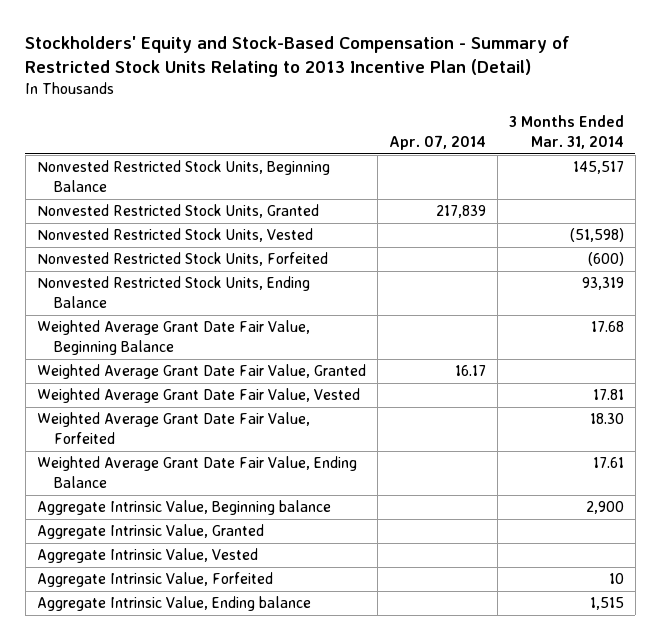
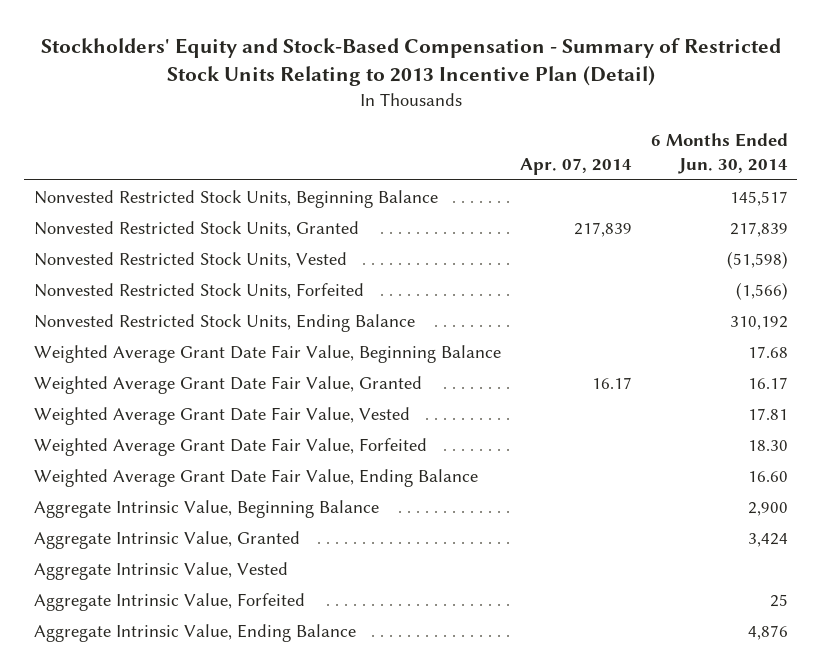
[508,114,624,149] 3 Months Ended Mar. 31, 2014 -> none
none -> [650,133,788,175] 6 Months Ended Jun. 30, 2014
[36,500,331,516] Aggregate Intrinsic Value, Beginning balance -> [33,499,379,518] Aggregate Intrinsic Value, Beginning Balance
[36,596,311,612] Aggregate Intrinsic Value, Ending balance -> [33,623,356,642] Aggregate Intrinsic Value, Ending Balance

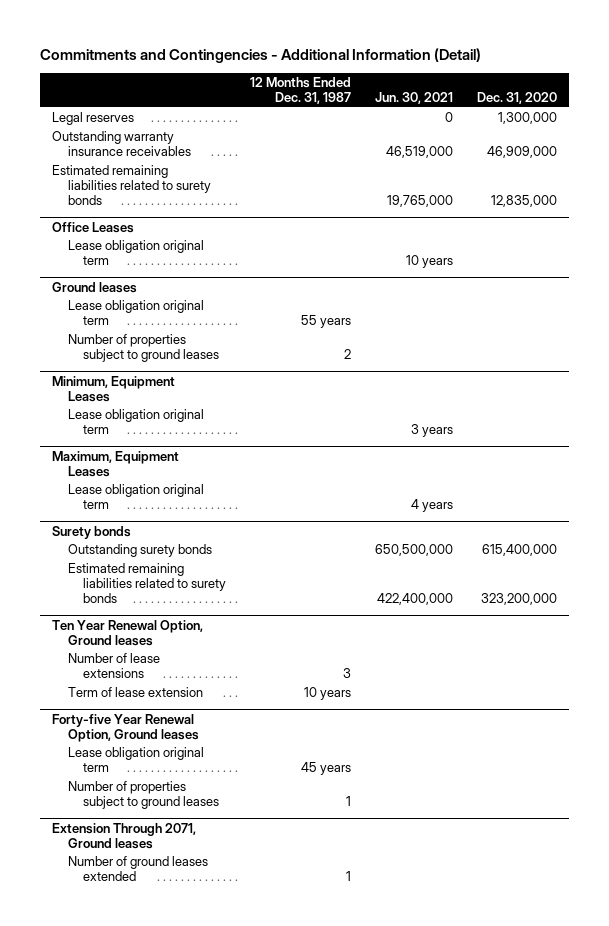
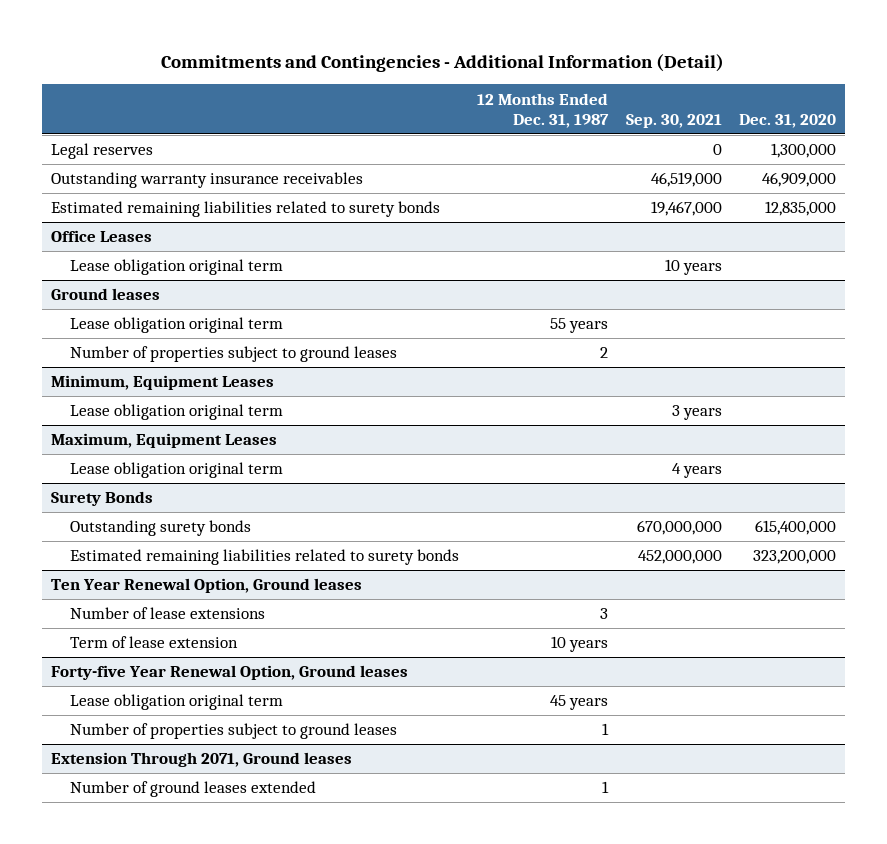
[375,92,454,105] Jun. 30, 2021 -> none
none -> [625,113,722,128] Sep. 30, 2021
[52,525,132,539] Surety bonds -> [50,491,153,507] Surety Bonds

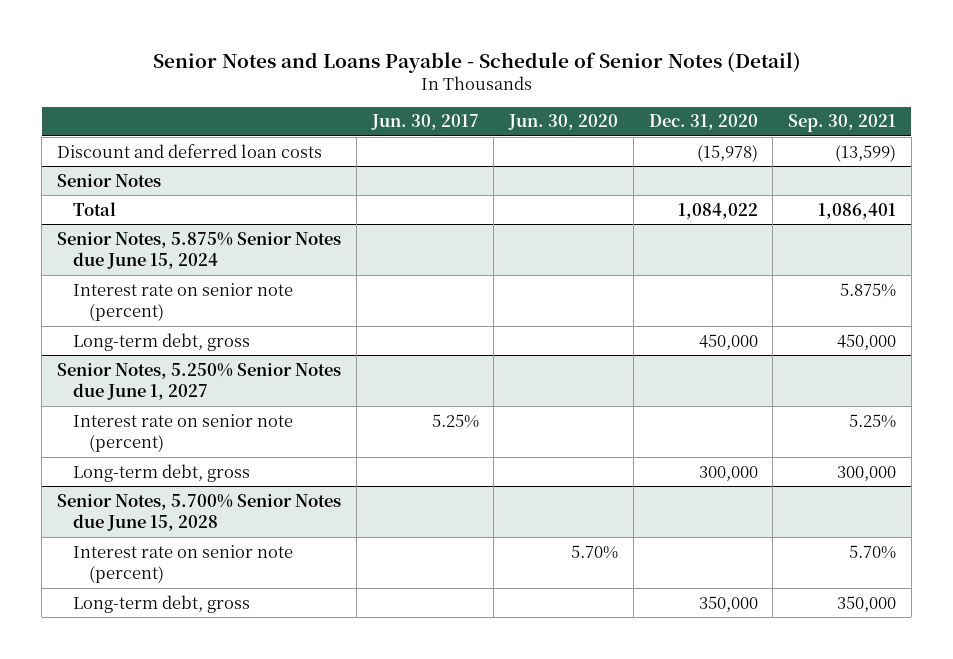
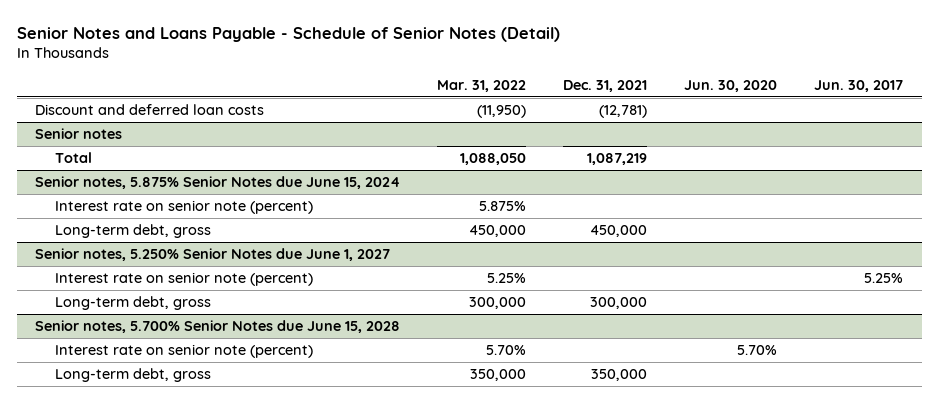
[648,114,758,131] Dec. 31, 2020 -> none
[787,114,896,133] Sep. 30, 2021 -> none
none -> [437,79,527,92] Mar. 31, 2022
none -> [563,79,648,92] Dec. 31, 2021
[57,173,162,187] Senior Notes -> [35,127,123,139] Senior notes
[57,231,342,270] Senior Notes, 5.875% Senior Notes due June 15, 2024 -> [35,175,401,189] Senior notes, 5.875% Senior Notes due June 15, 2024
[57,362,342,401] Senior Notes, 5.250% Senior Notes due June 1, 2027 -> [35,247,391,261] Senior notes, 5.250% Senior Notes due June 1, 2027
[57,493,342,532] Senior Notes, 5.700% Senior Notes due June 15, 2028 -> [35,319,401,333] Senior notes, 5.700% Senior Notes due June 15, 2028

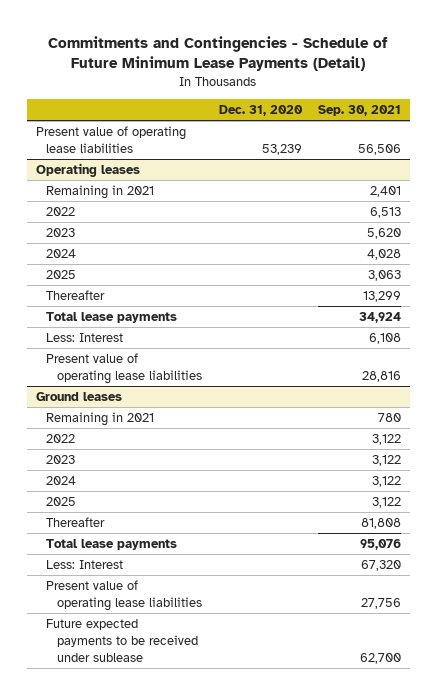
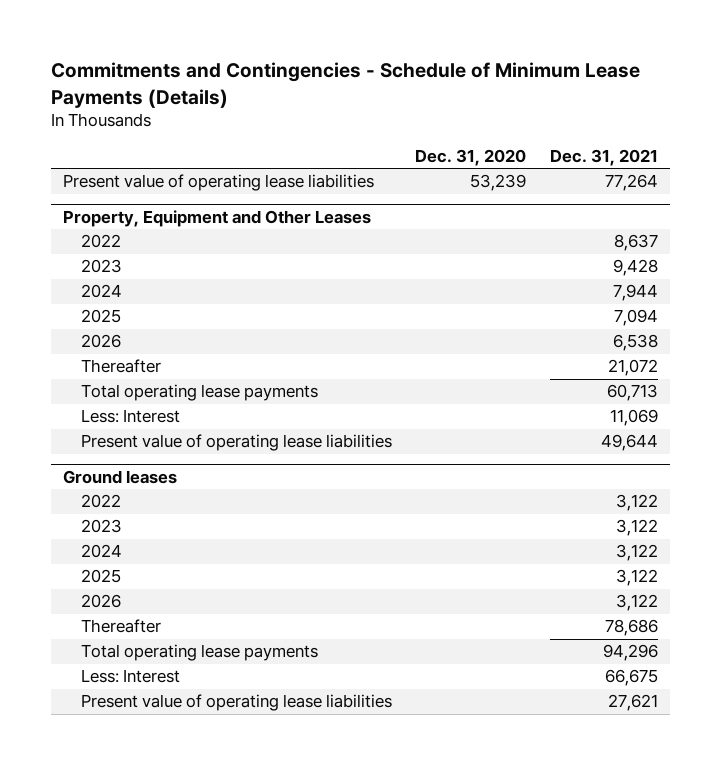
[48,35,389,71] Commitments and Contingencies - Schedule of Future Minimum Lease Payments (Detail) -> [51,62,641,108] Commitments and Contingencies - Schedule of Minimum Lease Payments (Details)
[318,104,402,116] Sep. 30, 2021 -> none
none -> [550,148,659,166] Dec. 31, 2021
[46,185,155,200] Remaining in 2021 -> none
[35,163,140,178] Operating leases -> [63,209,372,227] Property, Equipment and Other Leases
none -> [80,334,121,349] 2026
[46,312,178,324] Total lease payments -> [80,384,318,402] Total operating lease payments
[46,412,155,427] Remaining in 2021 -> none
none -> [80,594,121,609] 2026
[46,539,178,551] Total lease payments -> [80,644,318,662] Total operating lease payments
[46,619,199,662] Future expected payments to be received under sublease -> none

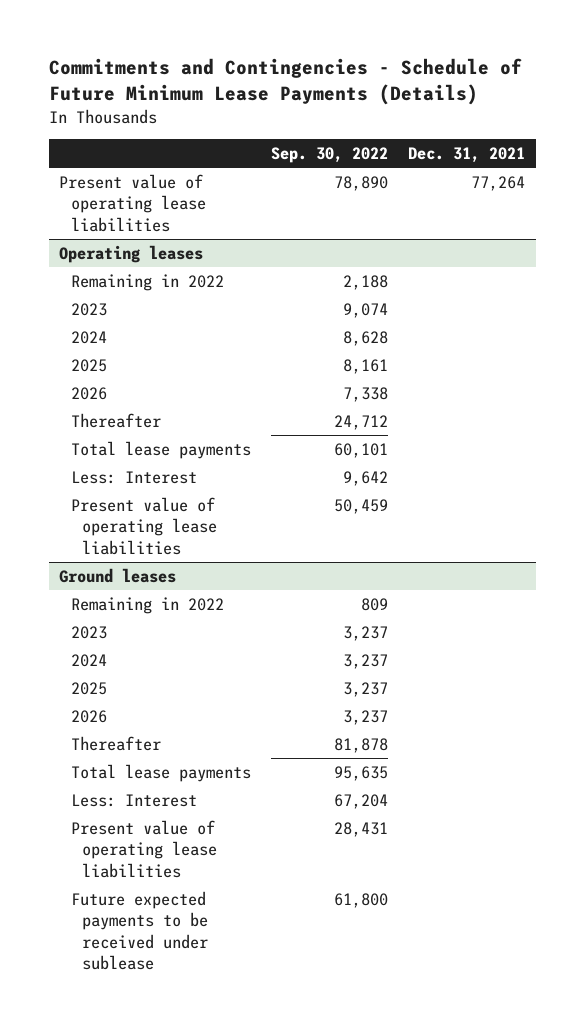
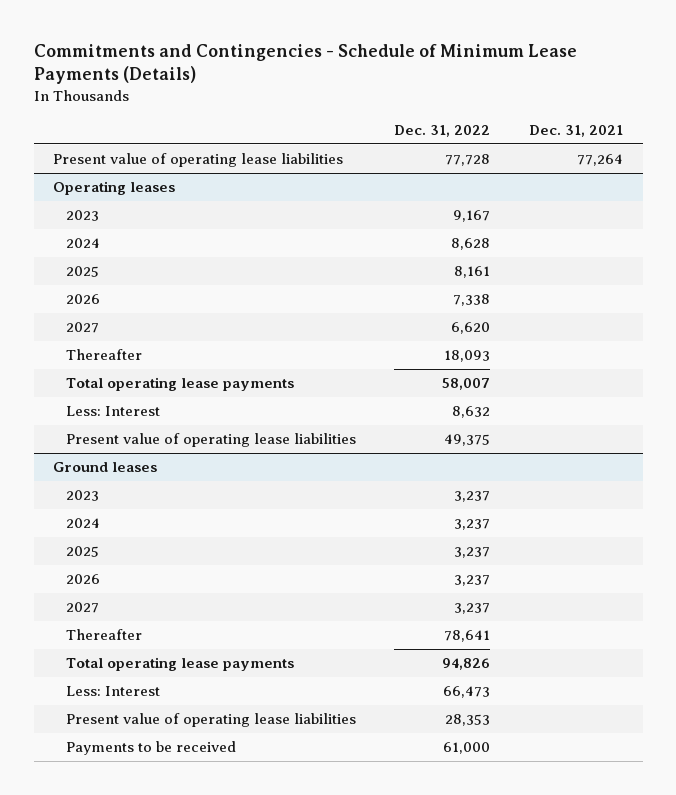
[48,58,522,106] Commitments and Contingencies - Schedule of Future Minimum Lease Payments (Details) -> [33,43,577,85] Commitments and Contingencies - Schedule of Minimum Lease Payments (Details)
[271,147,389,164] Sep. 30, 2022 -> none
none -> [394,125,491,138] Dec. 31, 2022
[70,273,224,291] Remaining in 2022 -> none
none -> [65,322,99,334] 2027
[70,440,251,459] Total lease payments -> [65,377,294,392] Total operating lease payments
[70,596,224,614] Remaining in 2022 -> none
none -> [65,602,99,614] 2027
[70,763,251,782] Total lease payments -> [65,657,294,672] Total operating lease payments
[70,890,209,971] Future expected payments to be received under sublease -> [65,741,236,756] Payments to be received

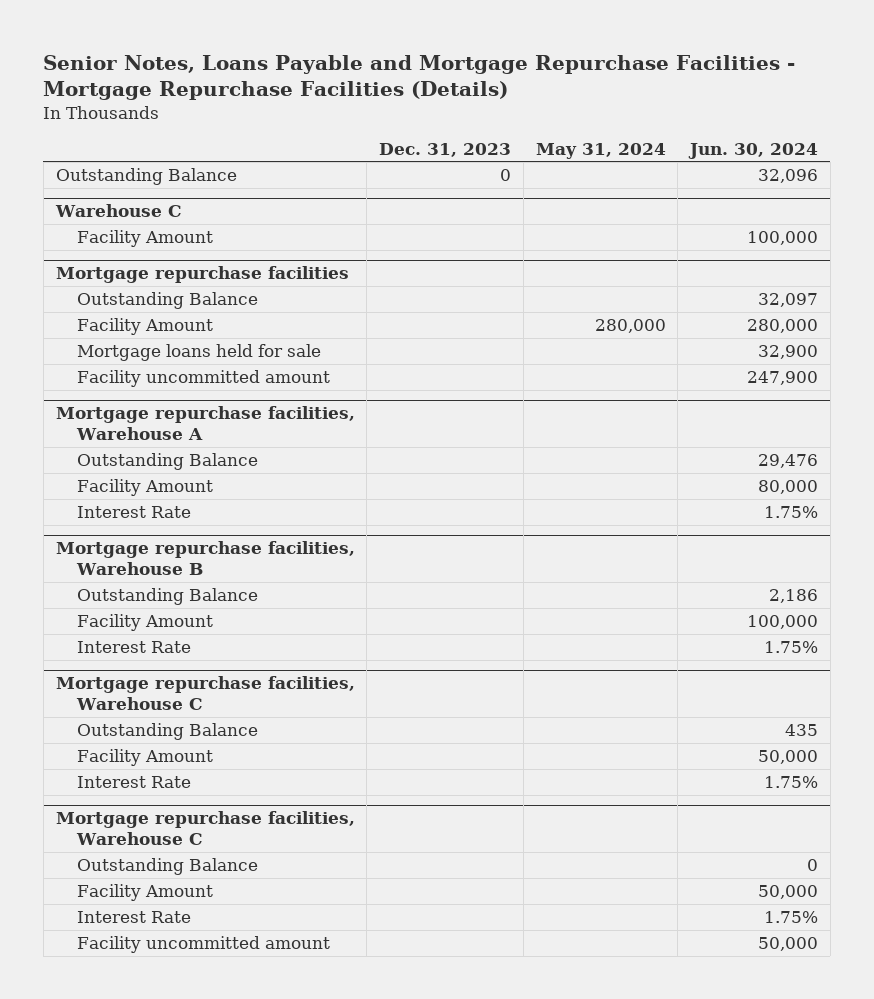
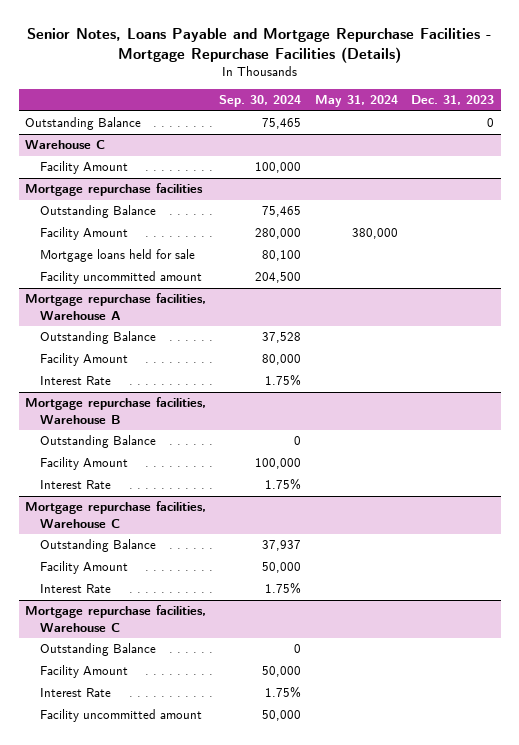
[688,142,819,159] Jun. 30, 2024 -> none
none -> [219,95,302,108] Sep. 30, 2024
[594,319,666,334] 280,000 -> [351,228,398,240] 380,000

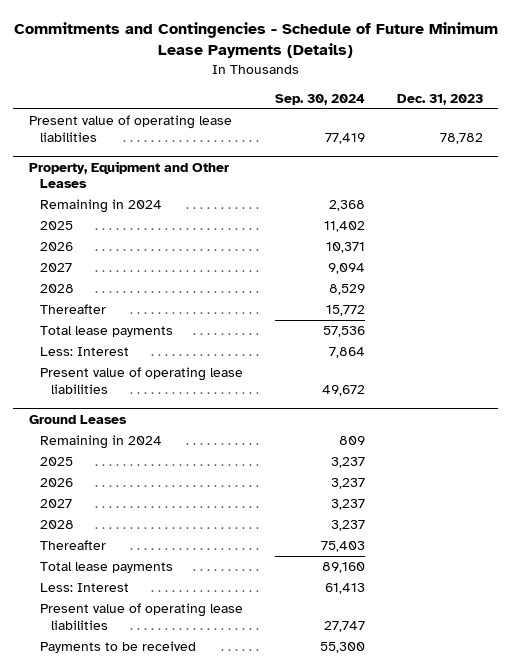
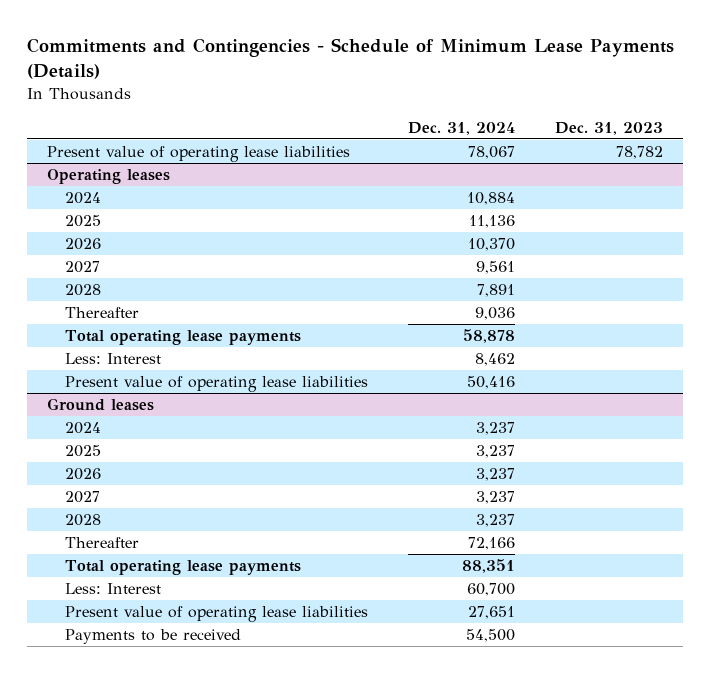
[13,22,498,59] Commitments and Contingencies - Schedule of Future Minimum Lease Payments (Details) -> [27,38,675,80] Commitments and Contingencies - Schedule of Minimum Lease Payments (Details)
[274,93,365,105] Sep. 30, 2024 -> none
none -> [407,121,515,135] Dec. 31, 2024
[39,199,162,214] Remaining in 2024 -> none
[29,160,230,188] Property, Equipment and Other Leases -> [47,169,171,185] Operating leases
none -> [64,192,101,205] 2024
[39,326,173,338] Total lease payments -> [64,330,301,346] Total operating lease payments
[39,435,162,450] Remaining in 2024 -> none
[29,414,128,424] Ground Leases -> [47,398,155,412] Ground leases
none -> [64,422,101,435] 2024
[39,562,173,574] Total lease payments -> [64,560,301,576] Total operating lease payments

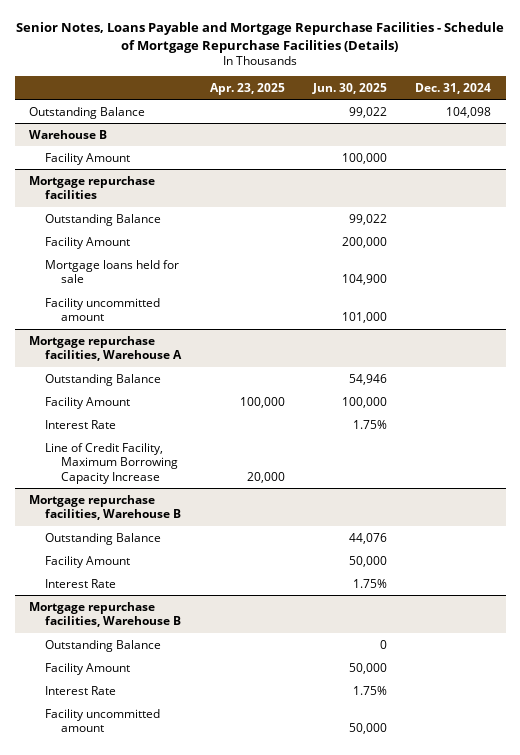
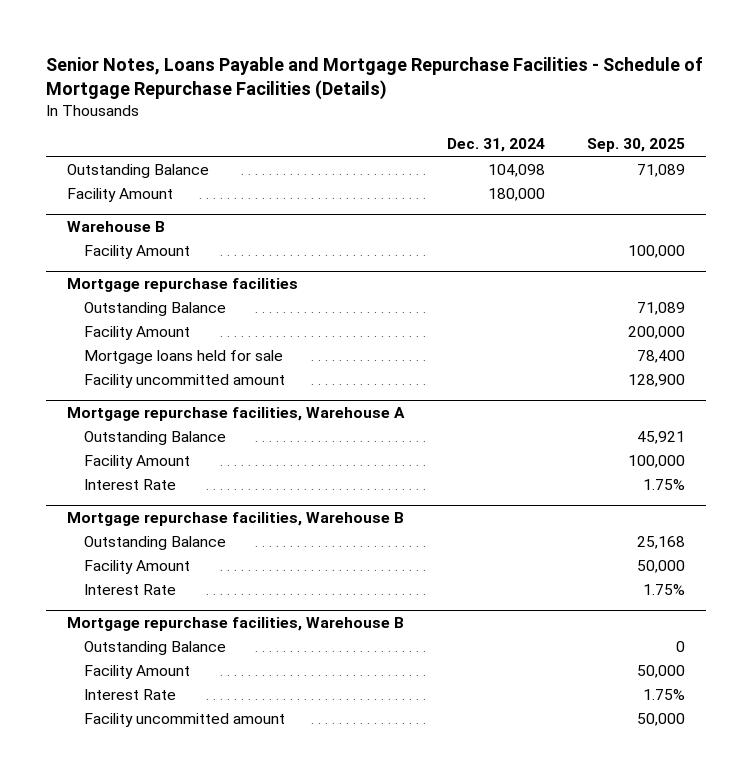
[209,82,285,95] Apr. 23, 2025 -> none
[311,82,387,94] Jun. 30, 2025 -> none
none -> [586,138,685,153] Sep. 30, 2025
none -> [67,187,174,202] Facility Amount
[45,442,179,484] Line of Credit Facility, Maximum Borrowing Capacity Increase -> none

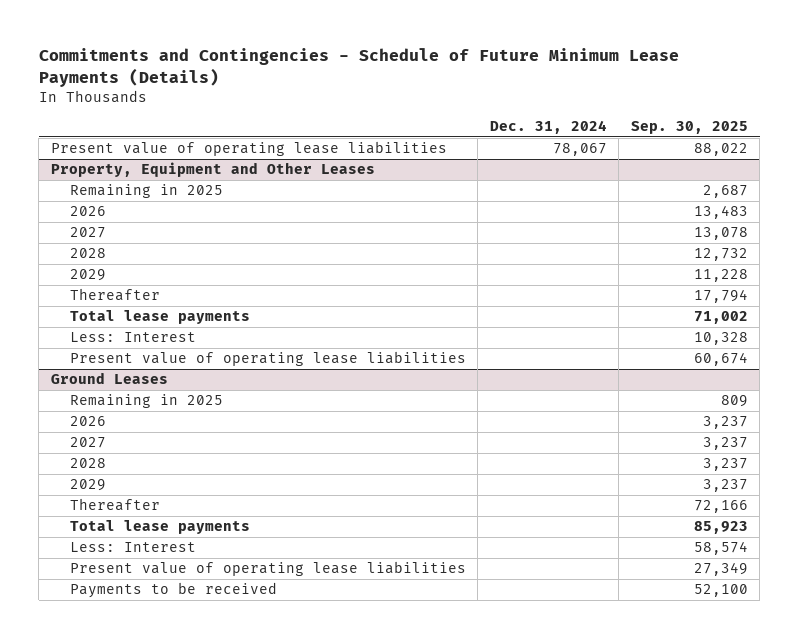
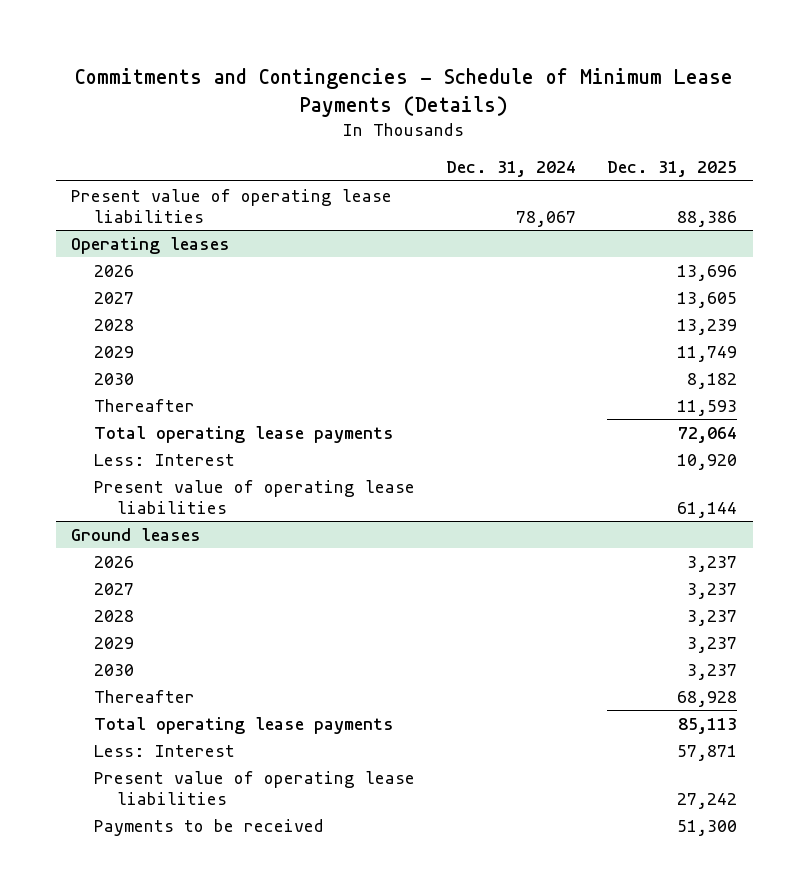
[38,47,679,87] Commitments and Contingencies - Schedule of Future Minimum Lease Payments (Details) -> [75,67,734,117] Commitments and Contingencies - Schedule of Minimum Lease Payments (Details)
[630,121,748,135] Sep. 30, 2025 -> none
none -> [607,161,738,178] Dec. 31, 2025
[69,184,223,199] Remaining in 2025 -> none
[50,162,375,178] Property, Equipment and Other Leases -> [71,236,231,254] Operating leases
none -> [94,372,135,385] 2030
[69,310,250,325] Total lease payments -> [94,425,395,443] Total operating lease payments
[69,394,223,409] Remaining in 2025 -> none
[50,372,168,385] Ground Leases -> [71,527,202,541] Ground leases
none -> [94,663,135,676] 2030
[69,520,250,535] Total lease payments -> [94,716,395,734] Total operating lease payments

